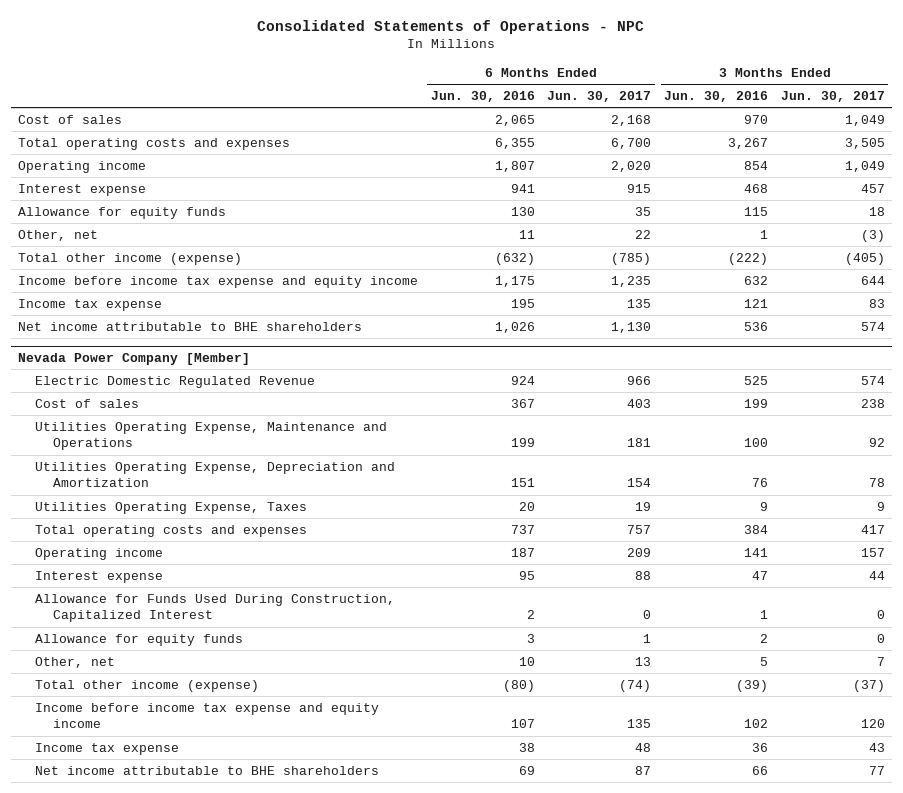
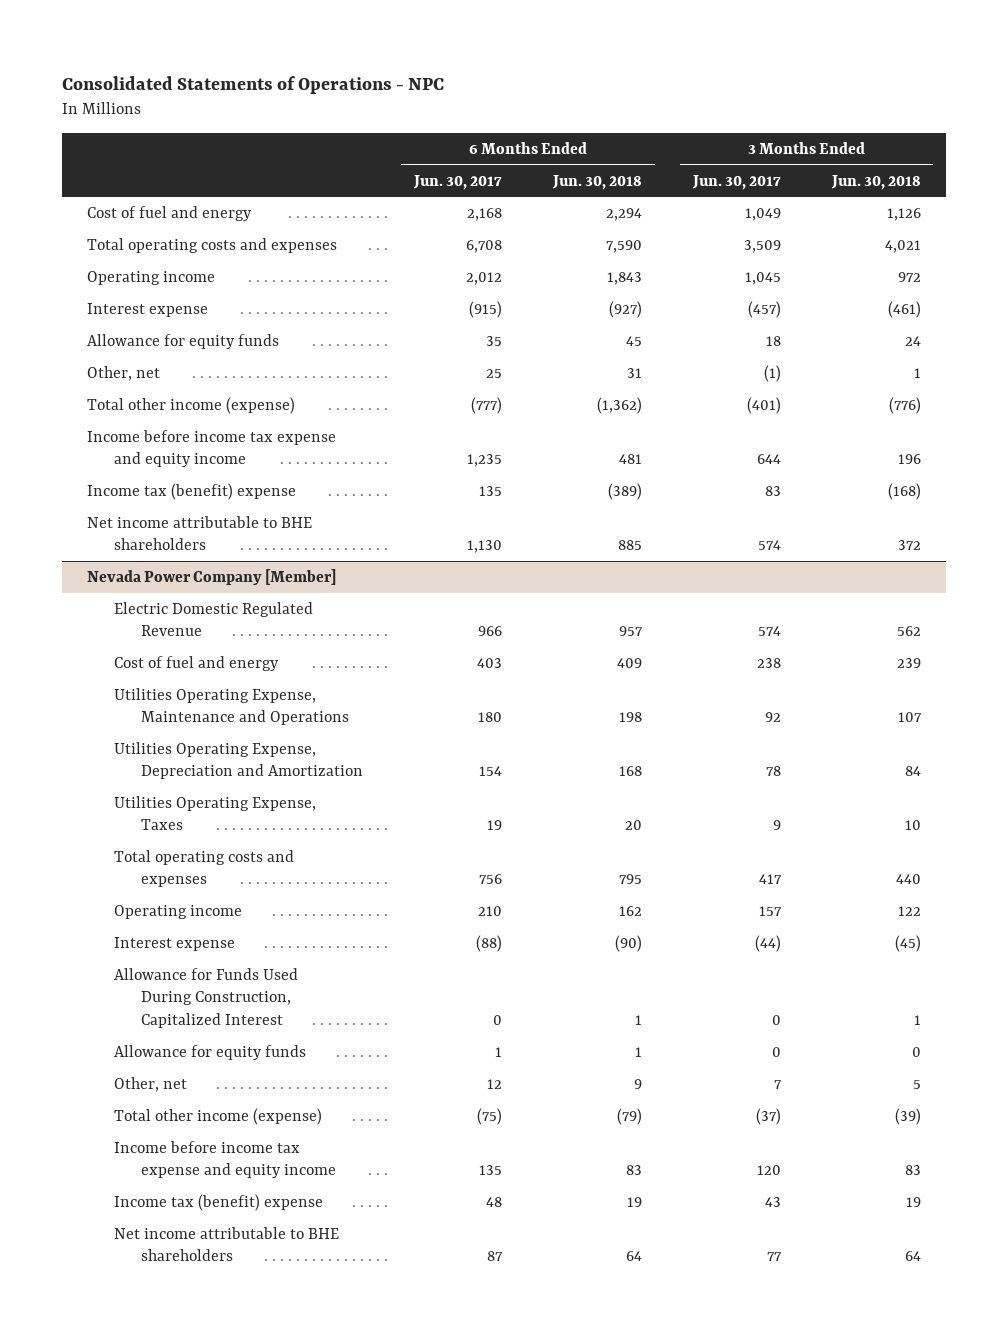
[430,90,535,102] Jun. 30, 2016 -> none
[664,90,769,102] Jun. 30, 2016 -> none
none -> [551,174,642,190] Jun. 30, 2018
none -> [830,174,921,190] Jun. 30, 2018
[17,114,122,124] Cost of sales -> [86,206,252,222] Cost of fuel and energy
[611,137,652,149] 6,700 -> [465,240,502,254] 6,708
[845,137,886,149] 3,505 -> [743,240,781,254] 3,509
[611,160,652,172] 2,020 -> [465,272,502,286] 2,012
[845,160,886,172] 1,049 -> [744,272,781,286] 1,045
[627,183,652,193] 915 -> [468,301,502,319] (915)
[861,183,886,193] 457 -> [747,301,781,319] (457)
[635,229,652,239] 22 -> [485,369,502,379] 25
[861,229,886,242] (3) -> [763,365,781,383] (1)
[611,252,652,265] (785) -> [470,397,502,415] (777)
[845,252,886,265] (405) -> [746,397,781,415] (401)
[17,298,162,311] Income tax expense -> [86,483,296,501] Income tax (benefit) expense
[35,398,140,408] Cost of sales -> [113,656,279,672] Cost of fuel and energy
[627,438,652,448] 181 -> [477,712,502,723] 180
[627,524,652,534] 757 -> [478,874,502,885] 756
[627,547,652,557] 209 -> [477,906,502,917] 210
[635,570,652,580] 88 -> [475,935,502,953] (88)
[869,570,886,580] 44 -> [754,935,781,953] (44)
[635,656,652,666] 13 -> [486,1079,502,1090] 12
[619,679,652,692] (74) -> [476,1108,502,1126] (75)
[35,742,180,755] Income tax expense -> [113,1194,323,1212] Income tax (benefit) expense

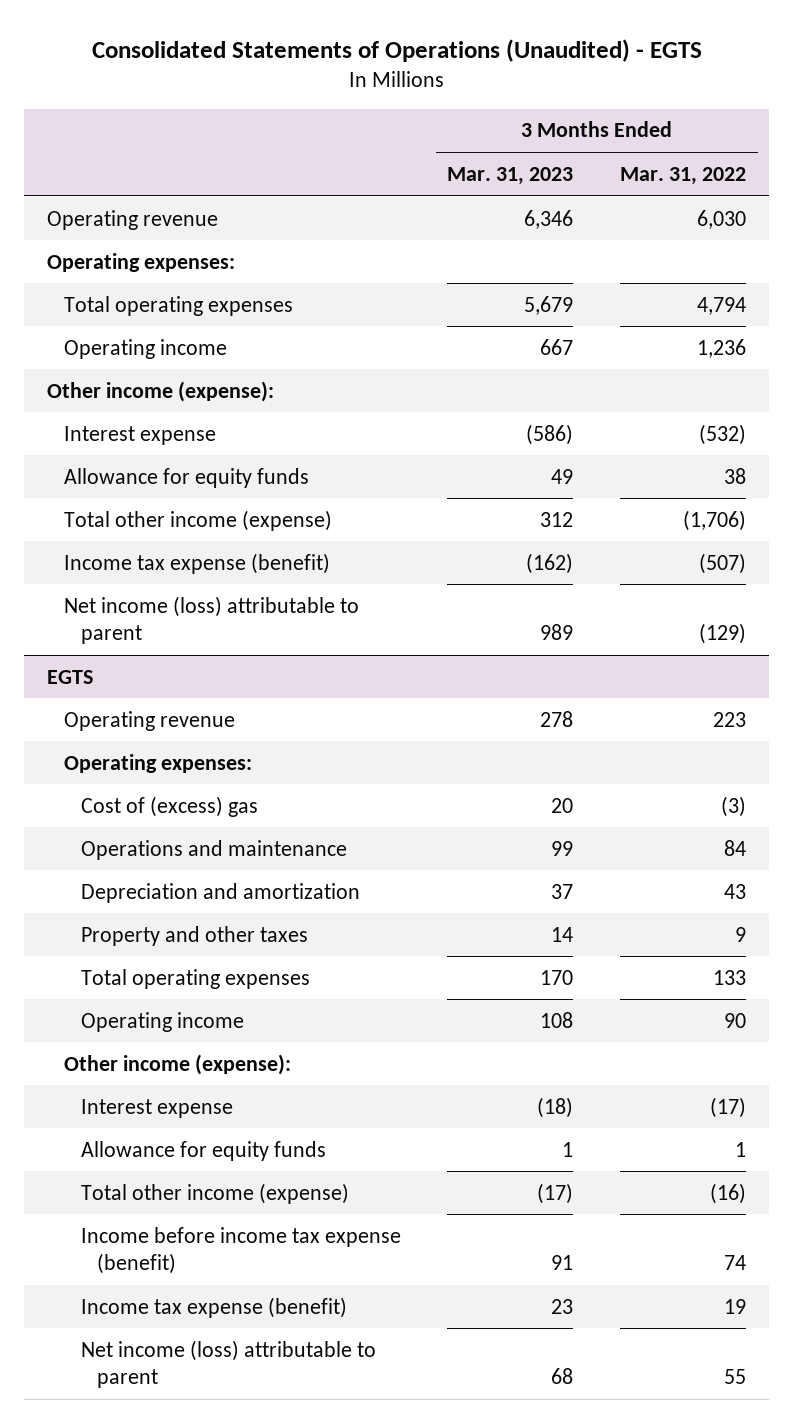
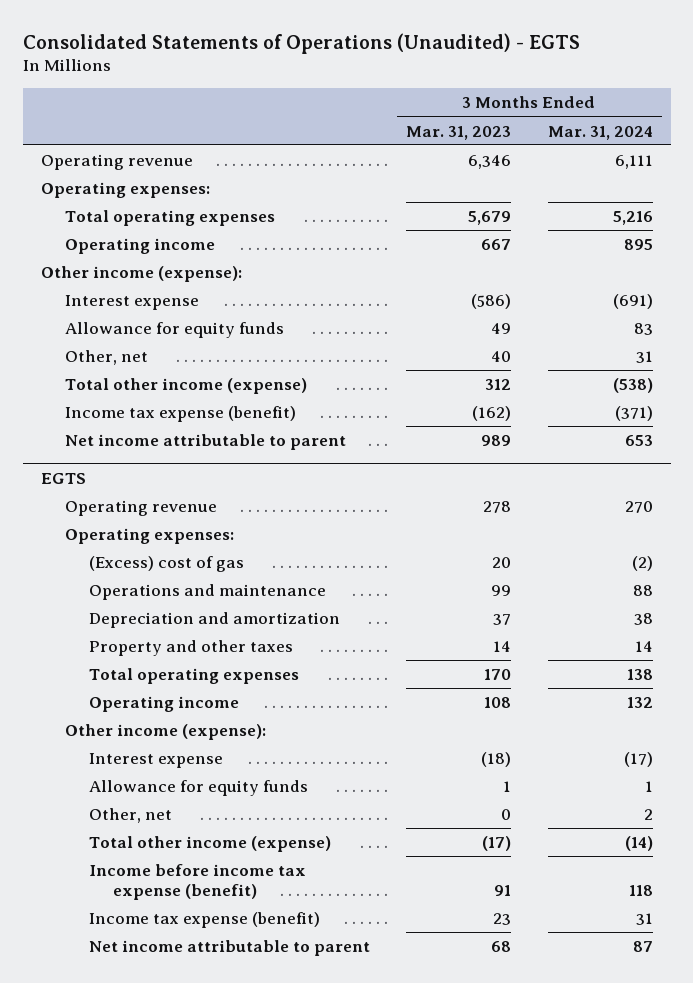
[620,166,747,185] Mar. 31, 2022 -> none
none -> [547,125,653,140] Mar. 31, 2024
none -> [64,349,148,365] Other, net
[64,595,360,645] Net income (loss) attributable to parent -> [64,433,346,450] Net income attributable to parent
[80,795,258,817] Cost of (excess) gas -> [89,555,245,572] (Excess) cost of gas
none -> [89,807,173,823] Other, net
[80,1339,376,1389] Net income (loss) attributable to parent -> [89,939,371,956] Net income attributable to parent

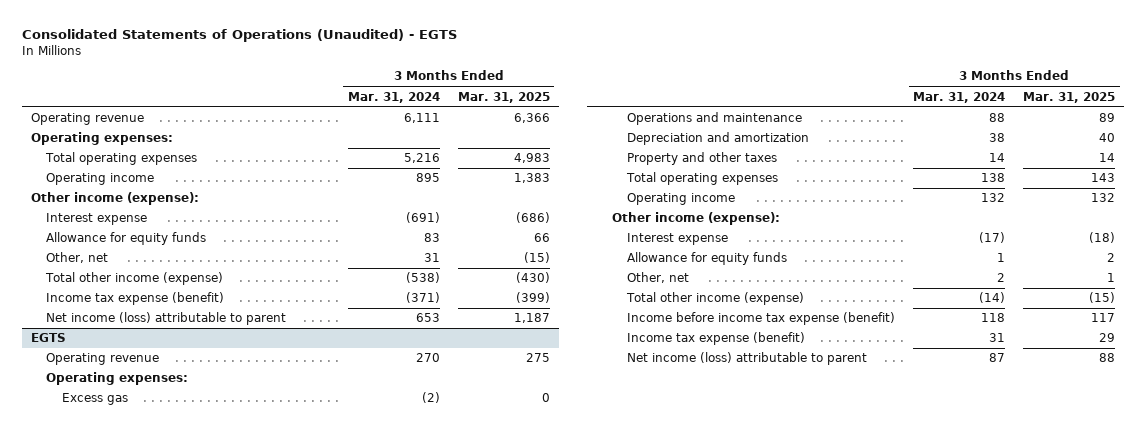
[406,125,512,140] Mar. 31, 2023 -> none
none -> [457,91,550,103] Mar. 31, 2025
[64,433,346,450] Net income attributable to parent -> [46,312,287,326] Net income (loss) attributable to parent
[89,555,245,572] (Excess) cost of gas -> [62,393,129,406] Excess gas
[89,939,371,956] Net income attributable to parent -> [627,352,868,366] Net income (loss) attributable to parent

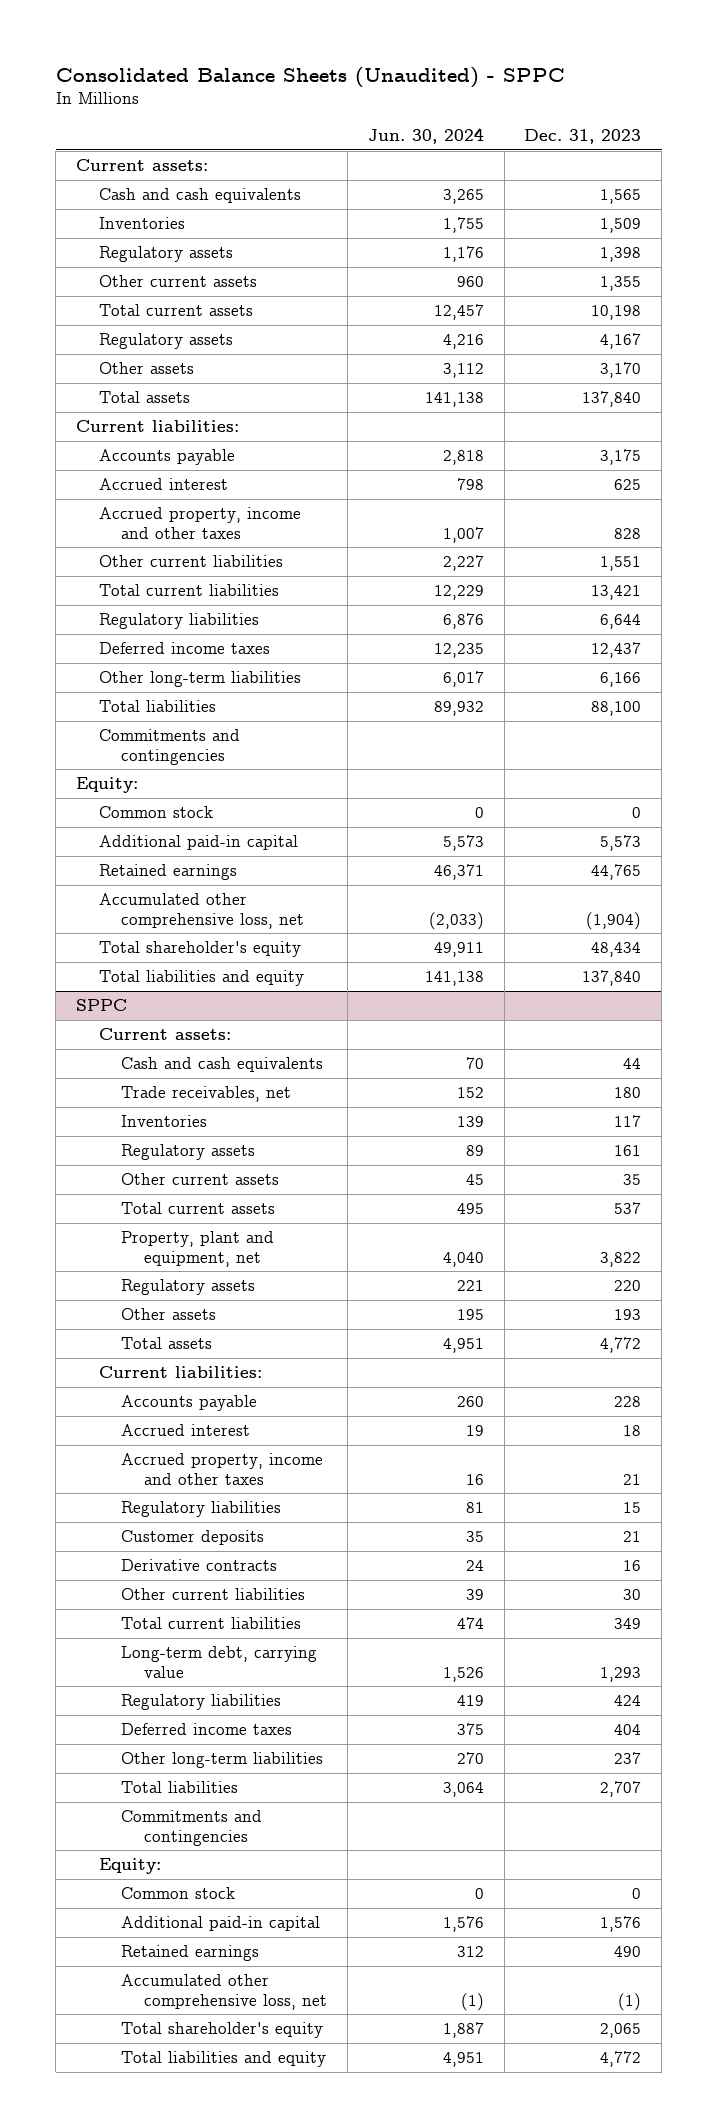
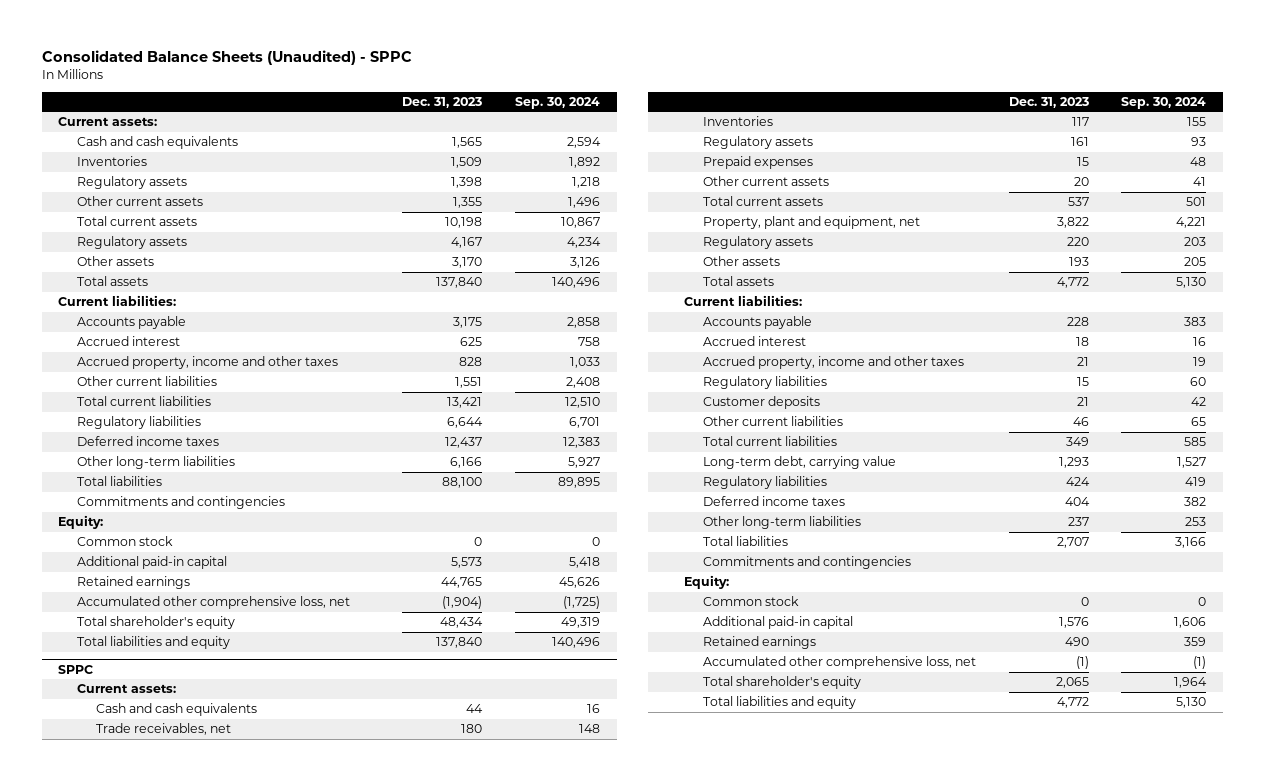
[367,128,484,145] Jun. 30, 2024 -> none
none -> [515,96,601,109] Sep. 30, 2024
none -> [702,156,813,170] Prepaid expenses
[623,1174,642,1186] 35 -> [1073,177,1089,187] 20
[121,1559,278,1572] Derivative contracts -> none
[623,1589,642,1601] 30 -> [1072,417,1089,427] 46

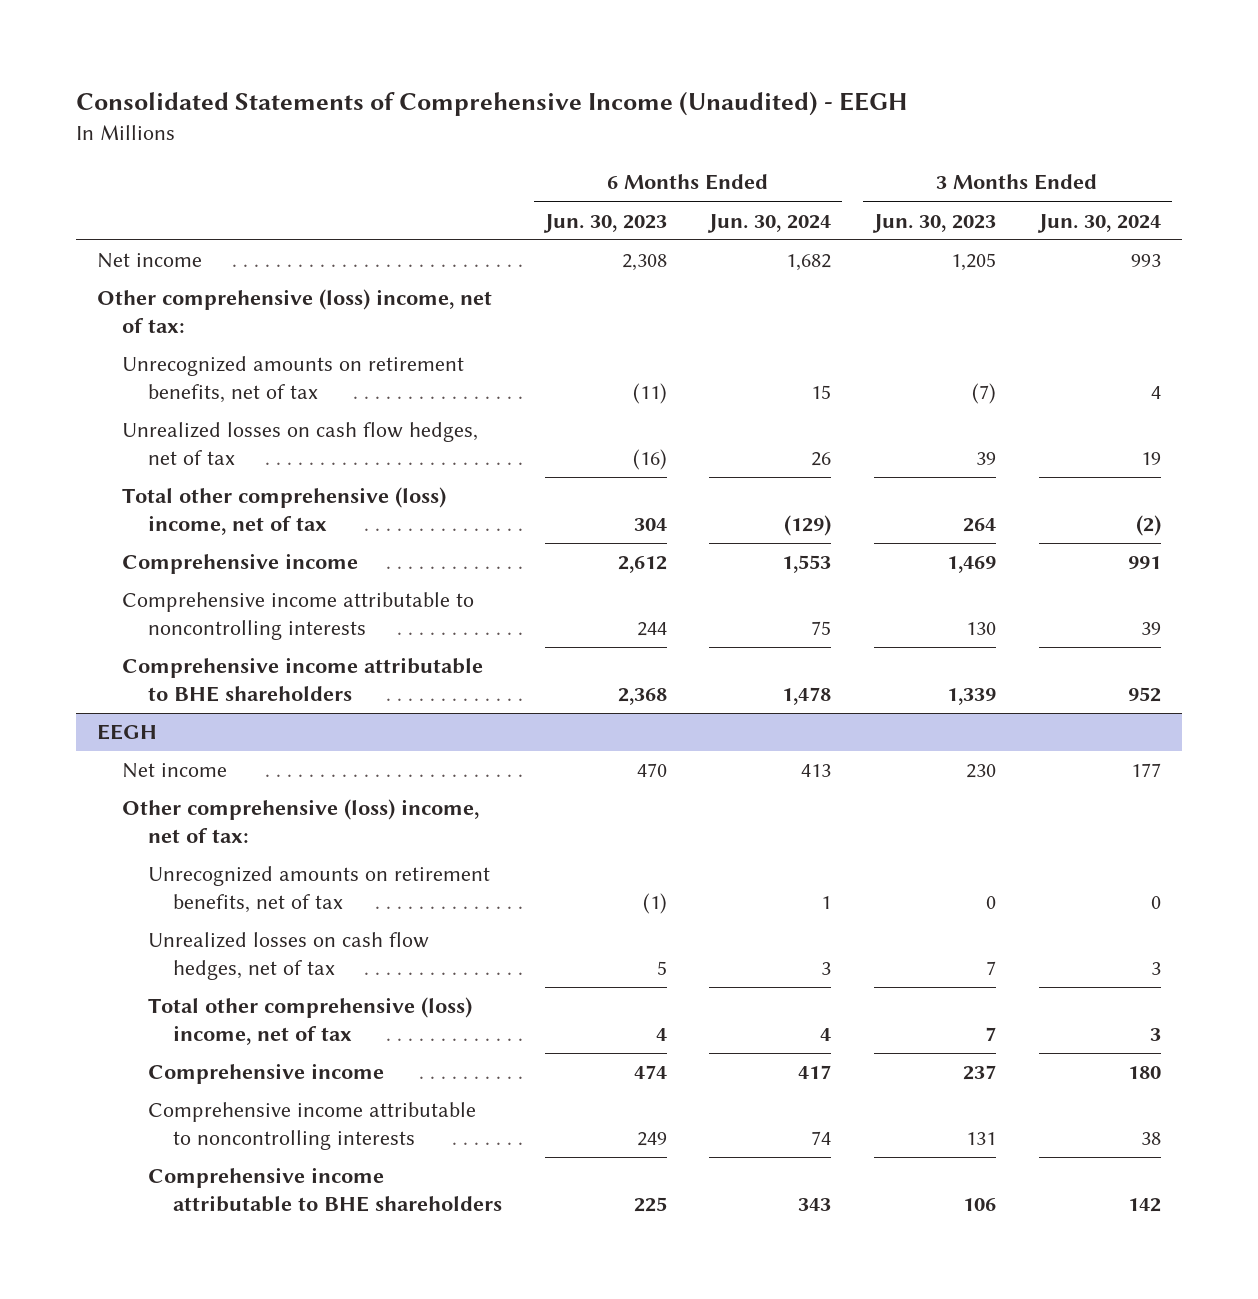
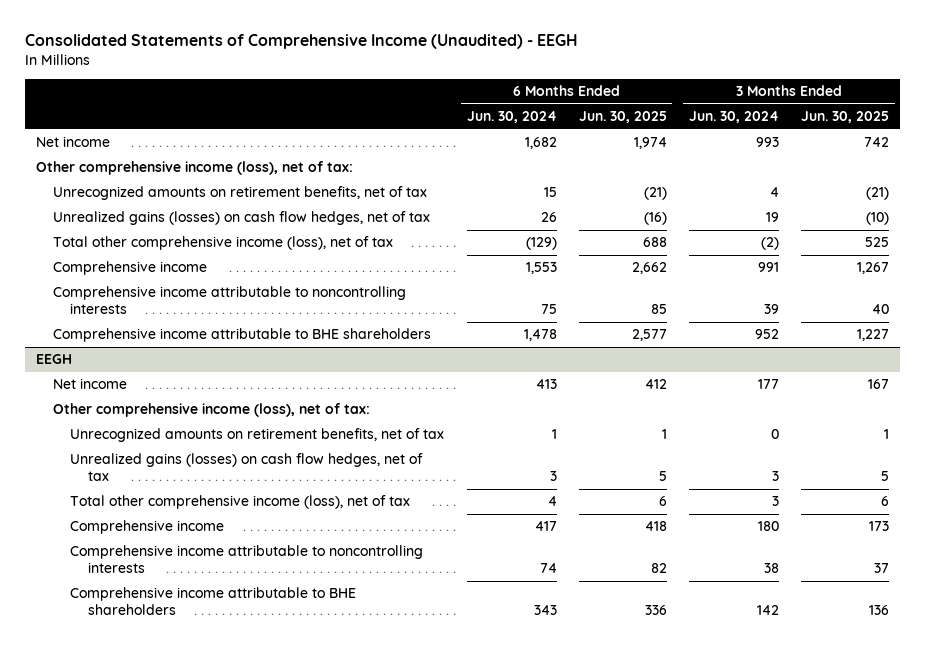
[542,213,667,233] Jun. 30, 2023 -> none
[872,213,997,233] Jun. 30, 2023 -> none
none -> [578,111,667,124] Jun. 30, 2025
none -> [801,111,890,124] Jun. 30, 2025
[97,289,493,333] Other comprehensive (loss) income, net of tax: -> [35,161,353,176] Other comprehensive income (loss), net of tax:
[122,422,479,465] Unrealized losses on cash flow hedges, net of tax -> [53,211,431,226] Unrealized gains (losses) on cash flow hedges, net of tax
[122,487,447,535] Total other comprehensive (loss) income, net of tax -> [53,236,394,251] Total other comprehensive income (loss), net of tax
[122,799,480,843] Other comprehensive (loss) income, net of tax: -> [53,403,371,418] Other comprehensive income (loss), net of tax:
[147,932,429,980] Unrealized losses on cash flow hedges, net of tax -> [70,453,424,482] Unrealized gains (losses) on cash flow hedges, net of tax
[147,997,472,1045] Total other comprehensive (loss) income, net of tax -> [70,495,411,510] Total other comprehensive income (loss), net of tax

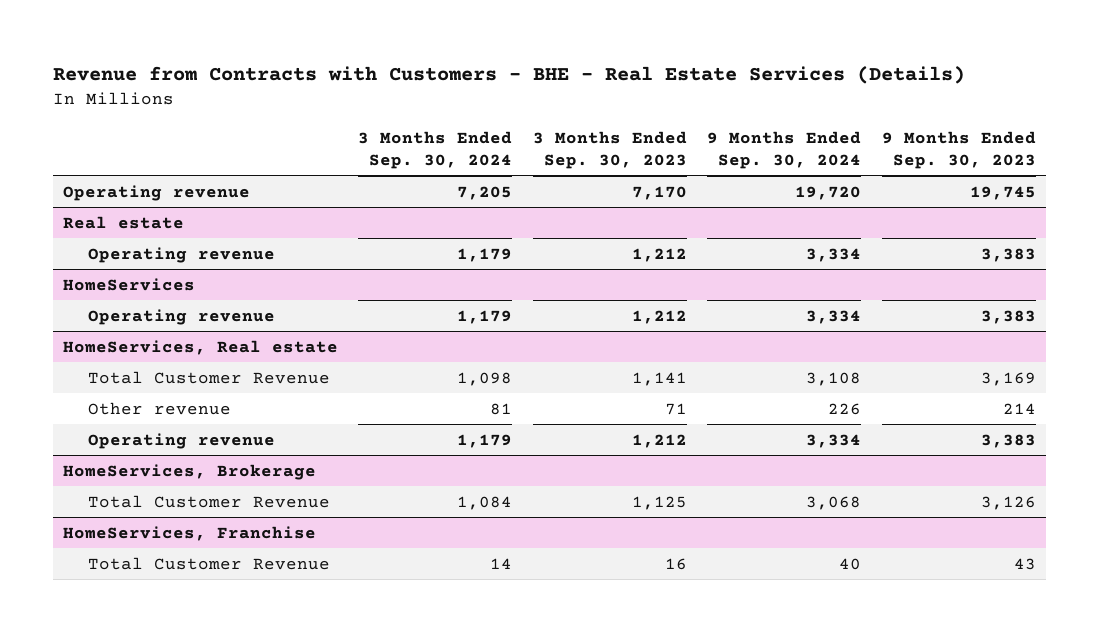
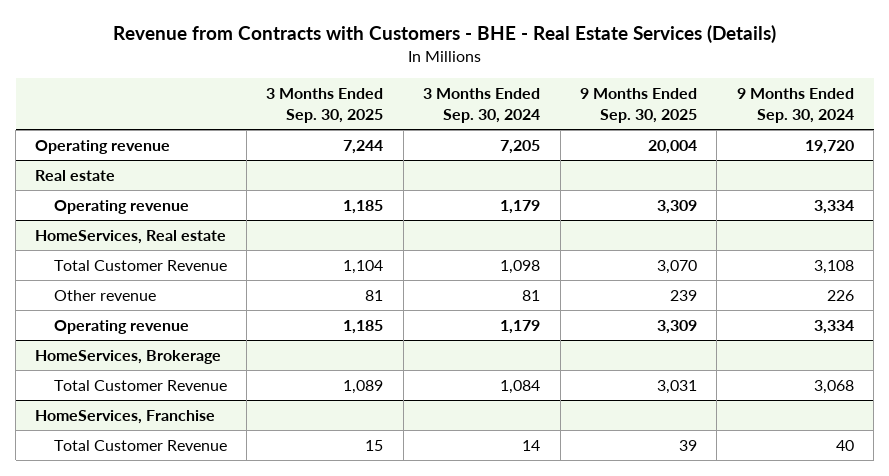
[532,130,687,170] 3 Months Ended Sep. 30, 2023 -> none
[881,130,1036,170] 9 Months Ended Sep. 30, 2023 -> none
none -> [266,88,384,124] 3 Months Ended Sep. 30, 2025
none -> [579,88,697,124] 9 Months Ended Sep. 30, 2025
[63,277,196,291] HomeServices -> none
[88,308,276,325] Operating revenue -> none

